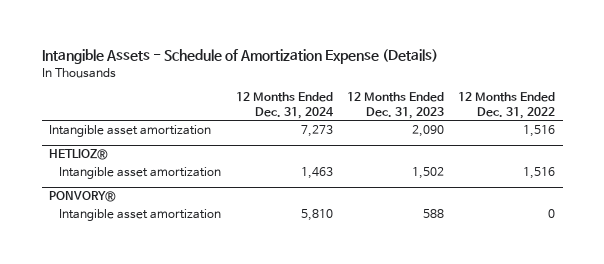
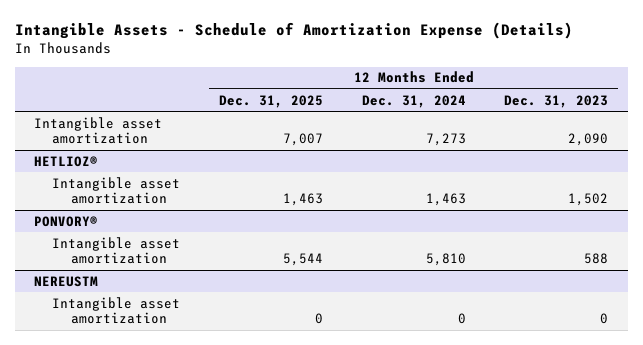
[458,92,556,119] 12 Months Ended Dec. 31, 2022 -> none
none -> [219,94,324,108] Dec. 31, 2025
none -> [34,275,99,287] NEREUSTM
none -> [52,296,181,325] Intangible asset amortization

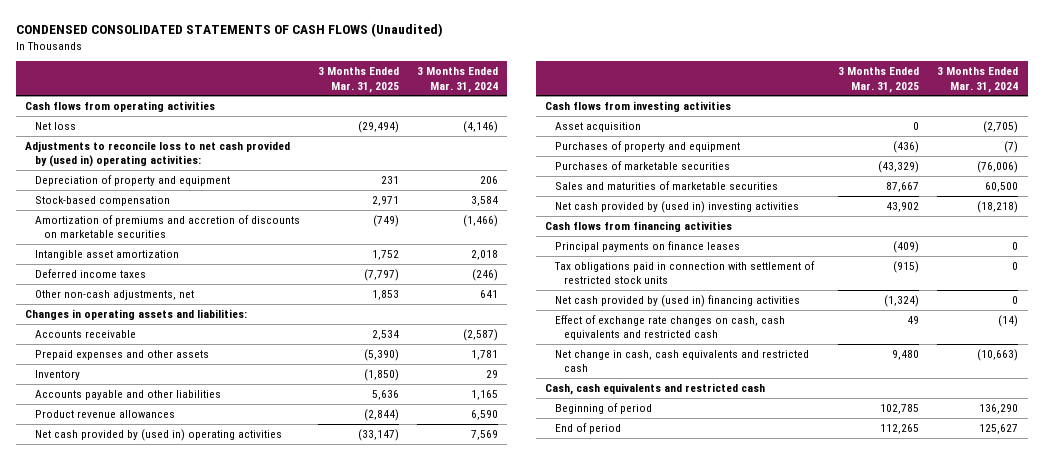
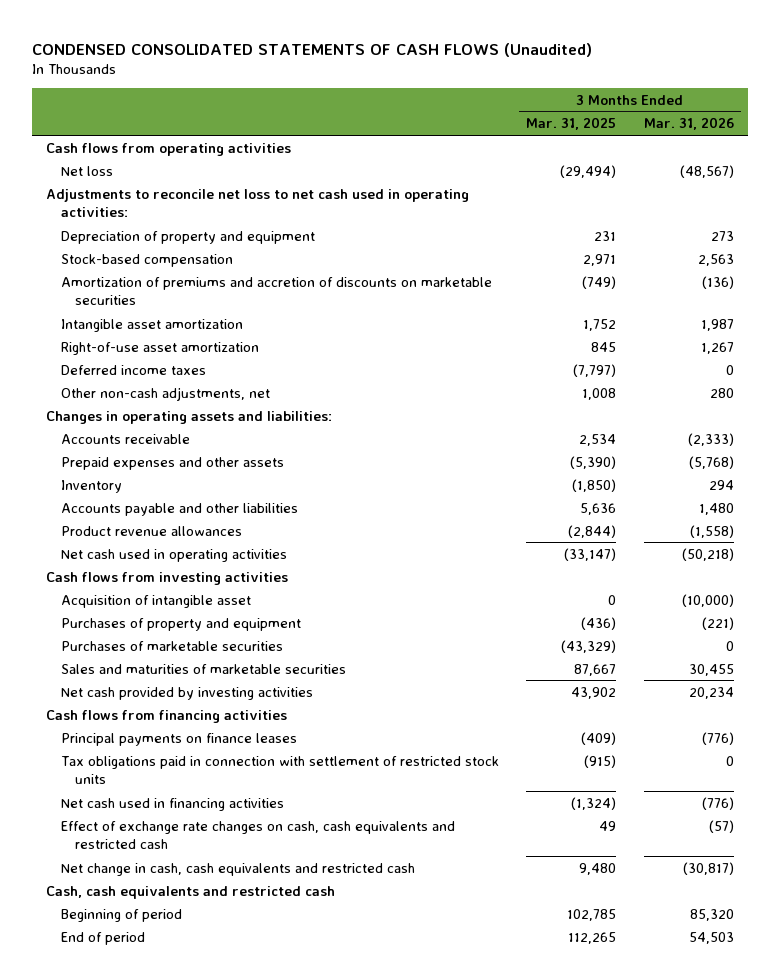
[417,67,499,93] 3 Months Ended Mar. 31, 2024 -> none
none -> [644,117,735,131] Mar. 31, 2026
[25,140,291,168] Adjustments to reconcile loss to net cash provided by (used in) operating activities: -> [46,188,470,218] Adjustments to reconcile net loss to net cash used in operating activities:
none -> [60,341,259,355] Right-of-use asset amortization
[371,289,399,300] 1,853 -> [582,387,617,400] 1,008
[34,428,282,441] Net cash provided by (used in) operating activities -> [60,548,287,562] Net cash used in operating activities
[554,121,641,132] Asset acquisition -> [60,594,251,608] Acquisition of intangible asset
[554,200,799,213] Net cash provided by (used in) investing activities -> [60,686,313,700] Net cash provided by investing activities
[554,294,800,307] Net cash provided by (used in) financing activities -> [60,797,284,811] Net cash used in financing activities

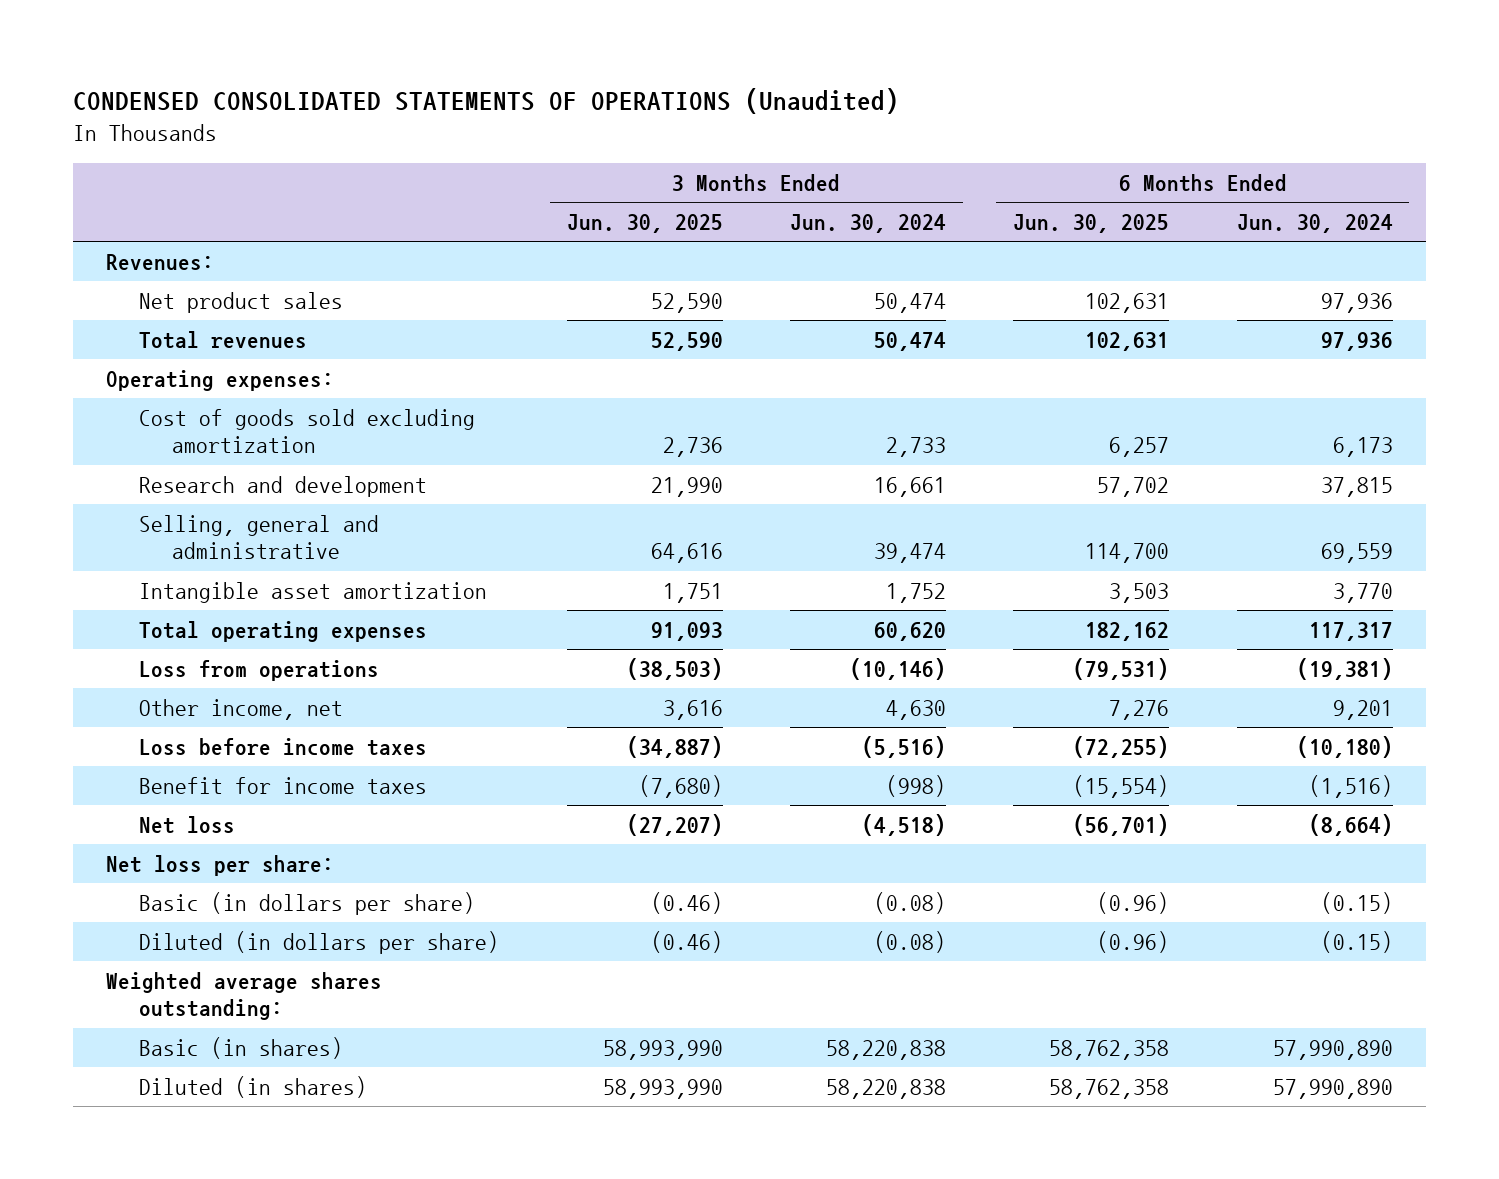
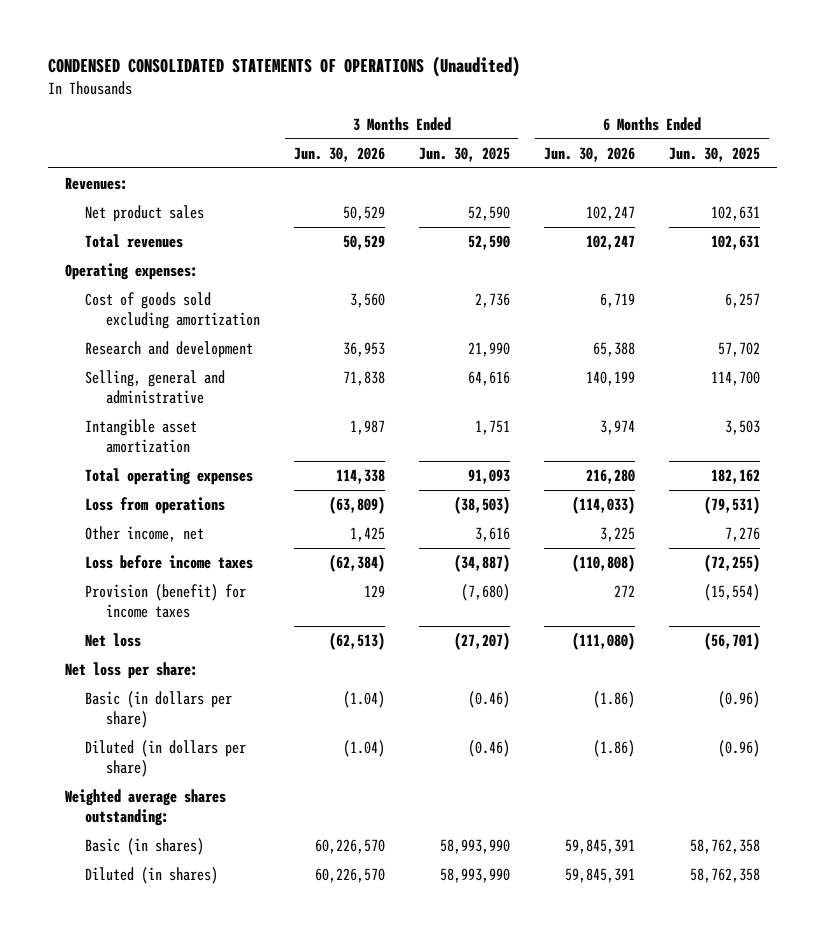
[789,214,946,234] Jun. 30, 2024 -> none
[1236,214,1393,234] Jun. 30, 2024 -> none
none -> [293,146,385,162] Jun. 30, 2026
none -> [543,146,635,162] Jun. 30, 2026
[139,776,428,794] Benefit for income taxes -> [85,584,247,618] Provision (benefit) for income taxes

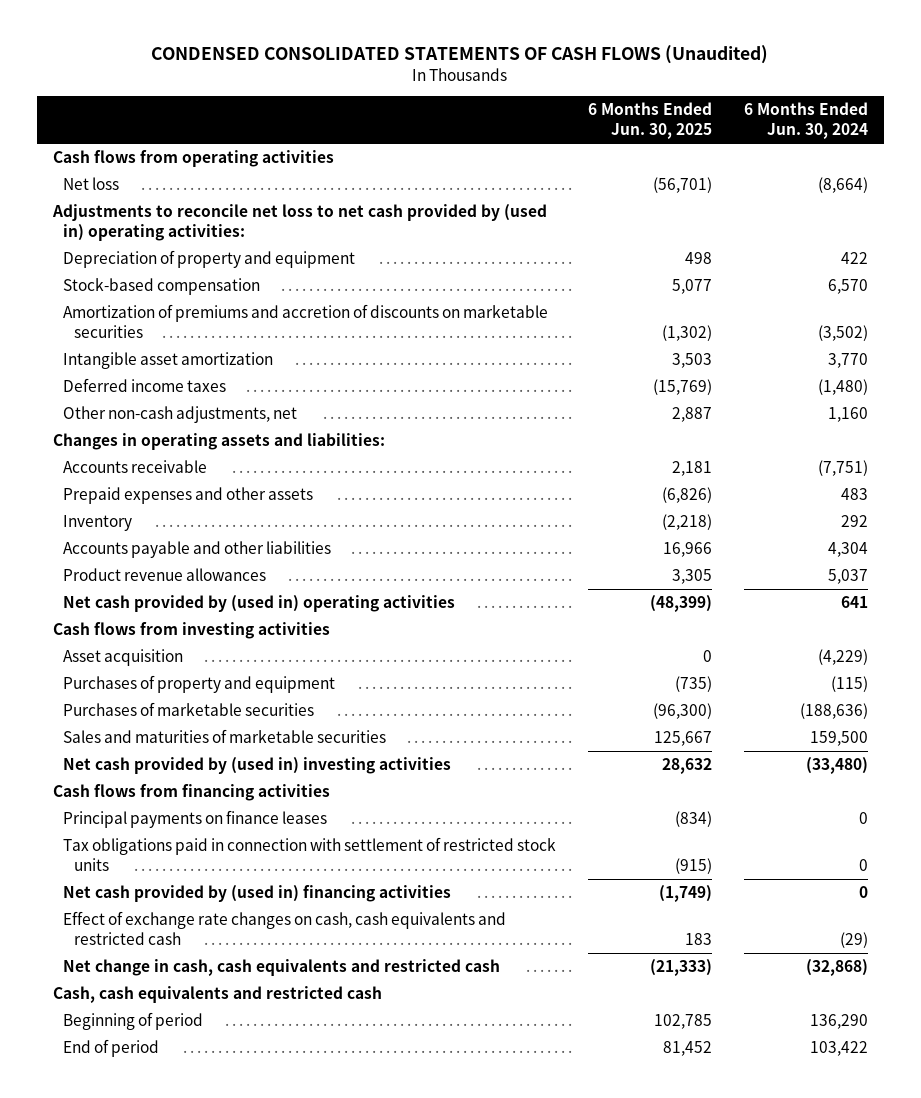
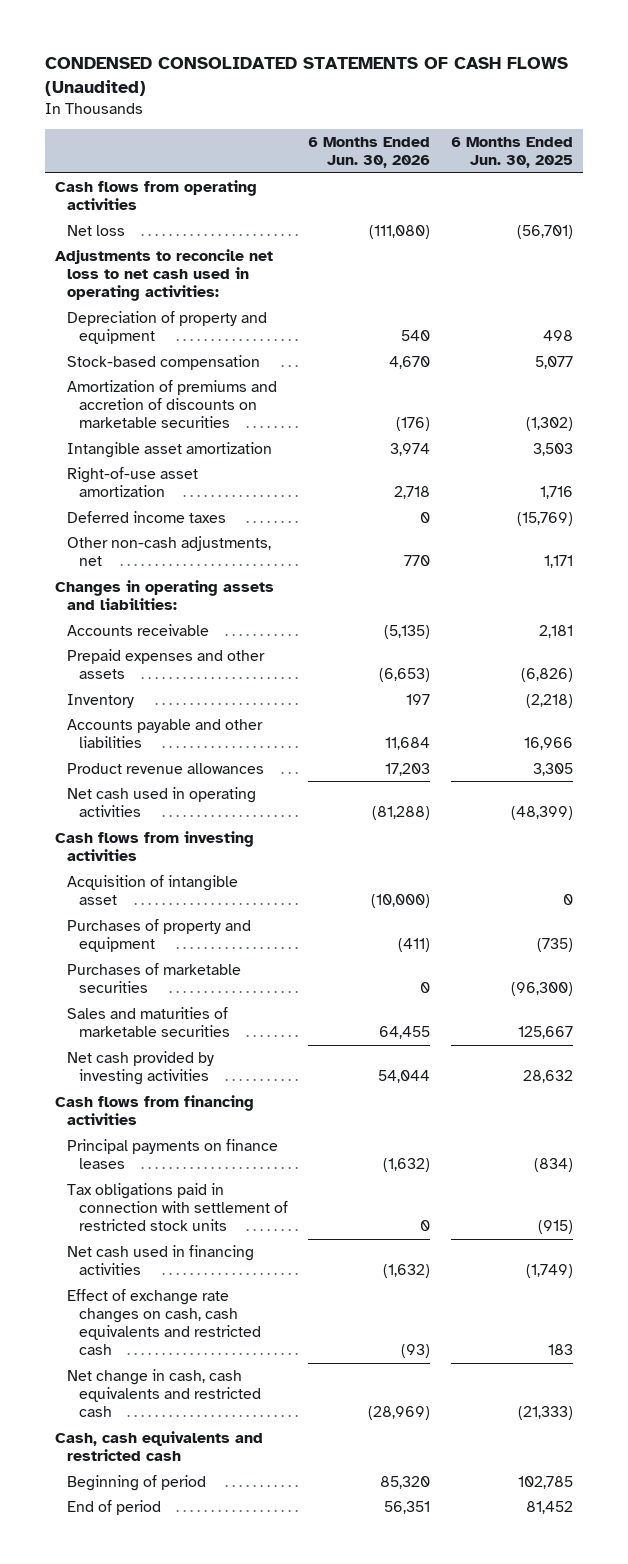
[744,102,869,140] 6 Months Ended Jun. 30, 2024 -> none
none -> [308,137,431,169] 6 Months Ended Jun. 30, 2026
[51,204,547,241] Adjustments to reconcile net loss to net cash provided by (used in) operating activities: -> [55,248,274,302] Adjustments to reconcile net loss to net cash used in operating activities:
none -> [67,466,199,498] Right-of-use asset amortization
[672,407,713,423] 2,887 -> [543,555,573,569] 1,171
[63,595,456,613] Net cash provided by (used in) operating activities -> [67,786,257,818] Net cash used in operating activities
[63,649,184,667] Asset acquisition -> [67,874,239,906] Acquisition of intangible asset
[63,757,452,775] Net cash provided by (used in) investing activities -> [67,1050,215,1086] Net cash provided by investing activities
[63,885,452,903] Net cash provided by (used in) financing activities -> [67,1244,255,1276] Net cash used in financing activities

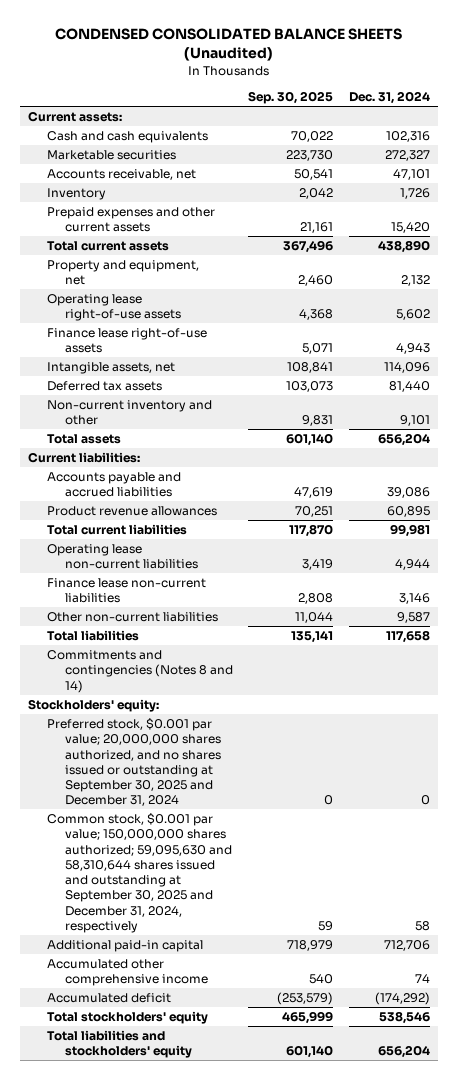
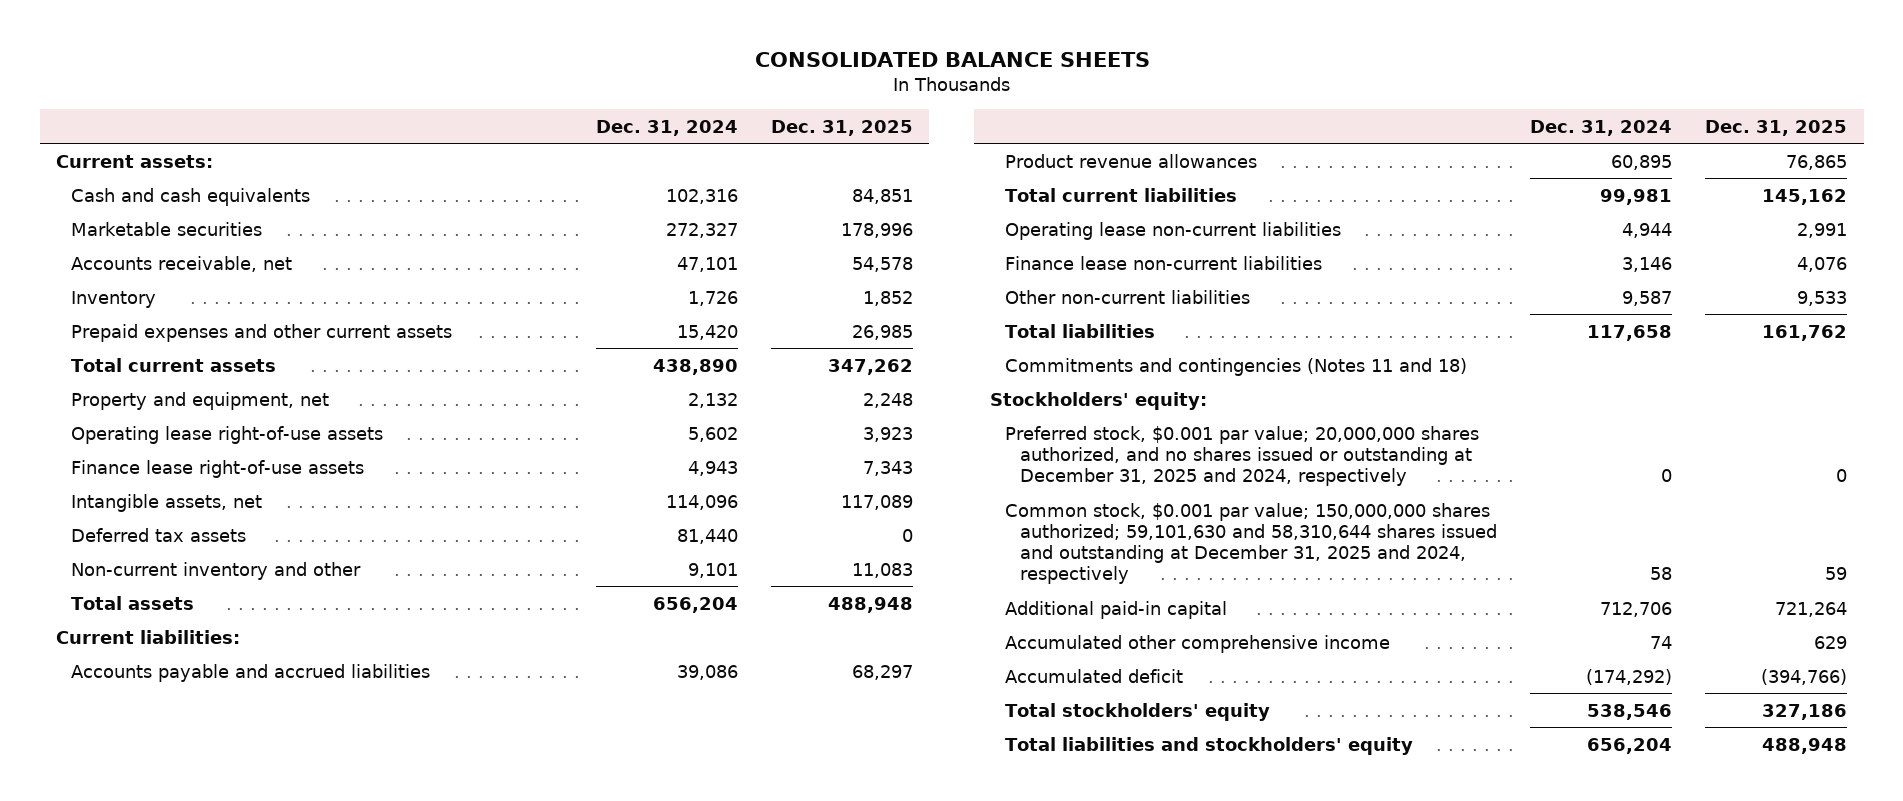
[55,28,403,62] CONDENSED CONSOLIDATED BALANCE SHEETS (Unaudited) -> [754,52,1150,68] CONSOLIDATED BALANCE SHEETS
[248,91,334,105] Sep. 30, 2025 -> none
none -> [770,119,913,136] Dec. 31, 2025
[46,650,233,693] Commitments and contingencies (Notes 8 and 14) -> [1005,357,1468,376] Commitments and contingencies (Notes 11 and 18)
[46,718,221,807] Preferred stock, $0.001 par value; 20,000,000 shares authorized, and no shares issued or outstanding at September 30, 2025 and December 31, 2024 -> [1005,425,1480,486] Preferred stock, $0.001 par value; 20,000,000 shares authorized, and no shares issued or outstanding at December 31, 2025 and 2024, respectively
[46,813,232,933] Common stock, $0.001 par value; 150,000,000 shares authorized; 59,095,630 and 58,310,644 shares issued and outstanding at September 30, 2025 and December 31, 2024, respectively -> [1005,502,1498,584] Common stock, $0.001 par value; 150,000,000 shares authorized; 59,101,630 and 58,310,644 shares issued and outstanding at December 31, 2025 and 2024, respectively

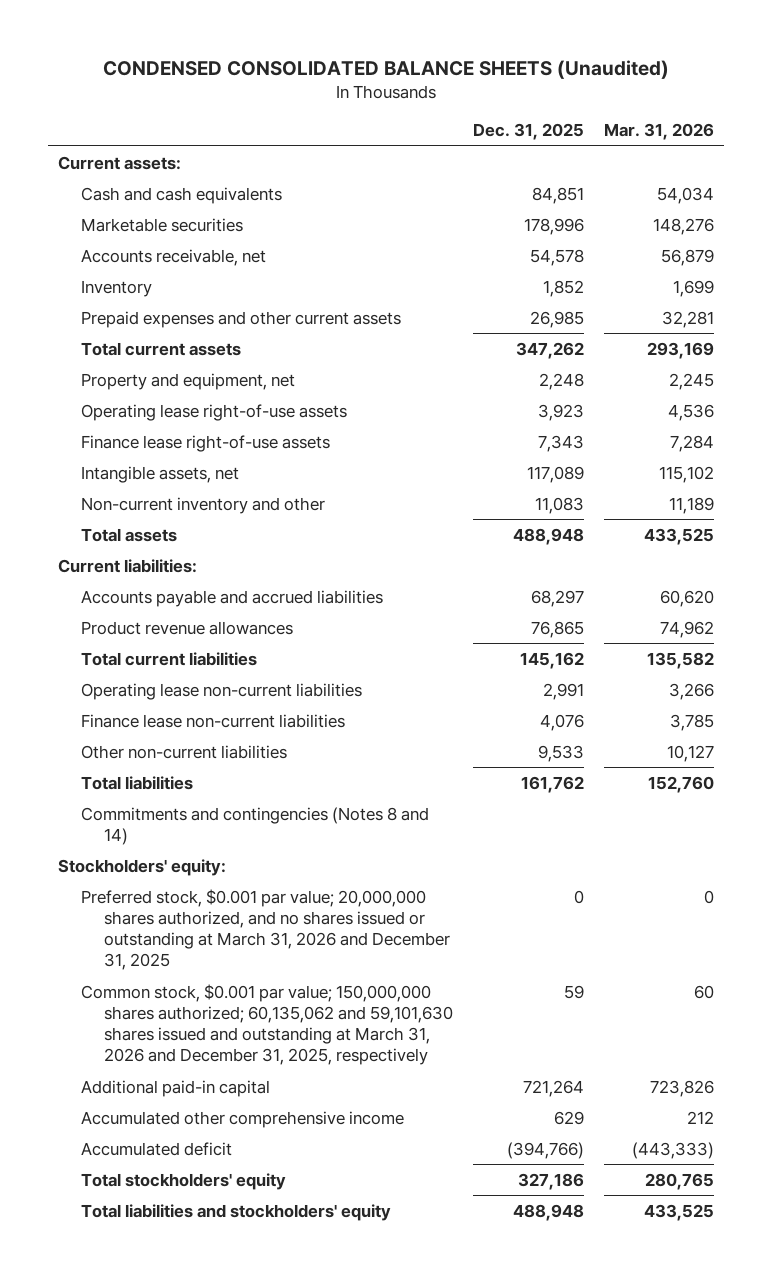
[754,52,1150,68] CONSOLIDATED BALANCE SHEETS -> [103,59,670,79] CONDENSED CONSOLIDATED BALANCE SHEETS (Unaudited)
[595,119,738,136] Dec. 31, 2024 -> none
none -> [603,123,714,141] Mar. 31, 2026
[71,527,247,542] Deferred tax assets -> none
[1005,357,1468,376] Commitments and contingencies (Notes 11 and 18) -> [81,806,430,845] Commitments and contingencies (Notes 8 and 14)
[1005,425,1480,486] Preferred stock, $0.001 par value; 20,000,000 shares authorized, and no shares issued or outstanding at December 31, 2025 and 2024, respectively -> [81,888,451,971] Preferred stock, $0.001 par value; 20,000,000 shares authorized, and no shares issued or outstanding at March 31, 2026 and December 31, 2025
[1005,502,1498,584] Common stock, $0.001 par value; 150,000,000 shares authorized; 59,101,630 and 58,310,644 shares issued and outstanding at December 31, 2025 and 2024, respectively -> [81,983,454,1066] Common stock, $0.001 par value; 150,000,000 shares authorized; 60,135,062 and 59,101,630 shares issued and outstanding at March 31, 2026 and December 31, 2025, respectively

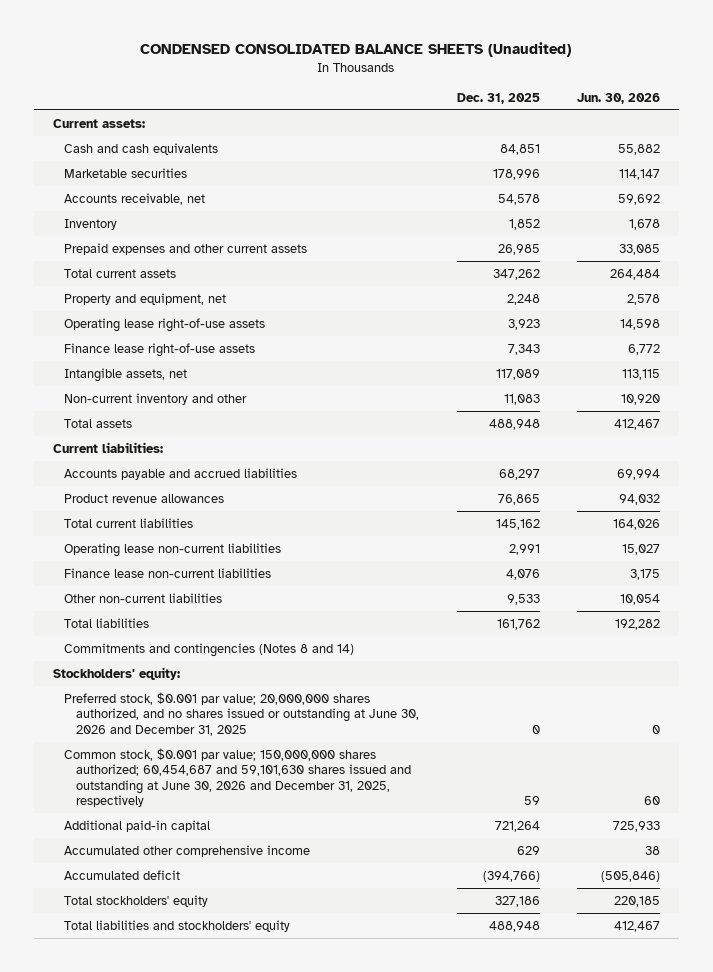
[603,123,714,141] Mar. 31, 2026 -> none
none -> [577,92,661,104] Jun. 30, 2026
[81,888,451,971] Preferred stock, $0.001 par value; 20,000,000 shares authorized, and no shares issued or outstanding at March 31, 2026 and December 31, 2025 -> [64,691,420,736] Preferred stock, $0.001 par value; 20,000,000 shares authorized, and no shares issued or outstanding at June 30, 2026 and December 31, 2025
[81,983,454,1066] Common stock, $0.001 par value; 150,000,000 shares authorized; 60,135,062 and 59,101,630 shares issued and outstanding at March 31, 2026 and December 31, 2025, respectively -> [64,747,412,808] Common stock, $0.001 par value; 150,000,000 shares authorized; 60,454,687 and 59,101,630 shares issued and outstanding at June 30, 2026 and December 31, 2025, respectively

